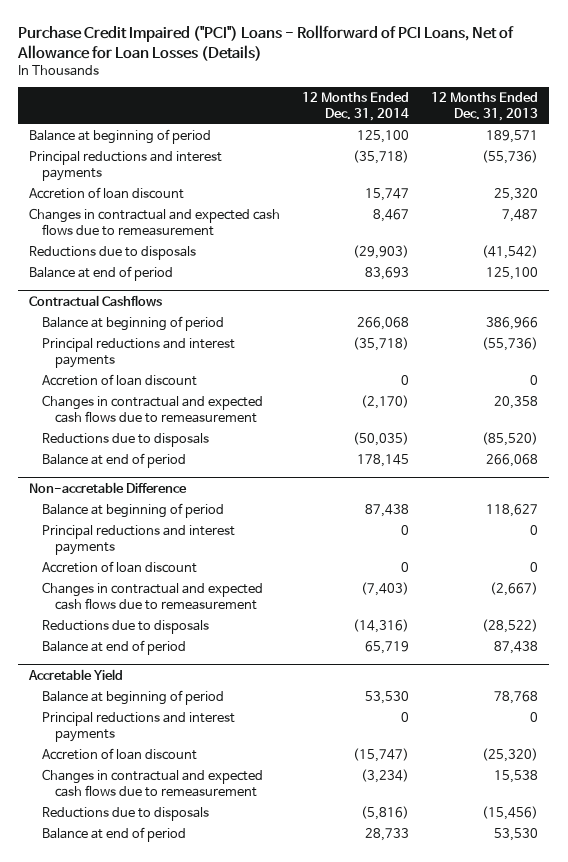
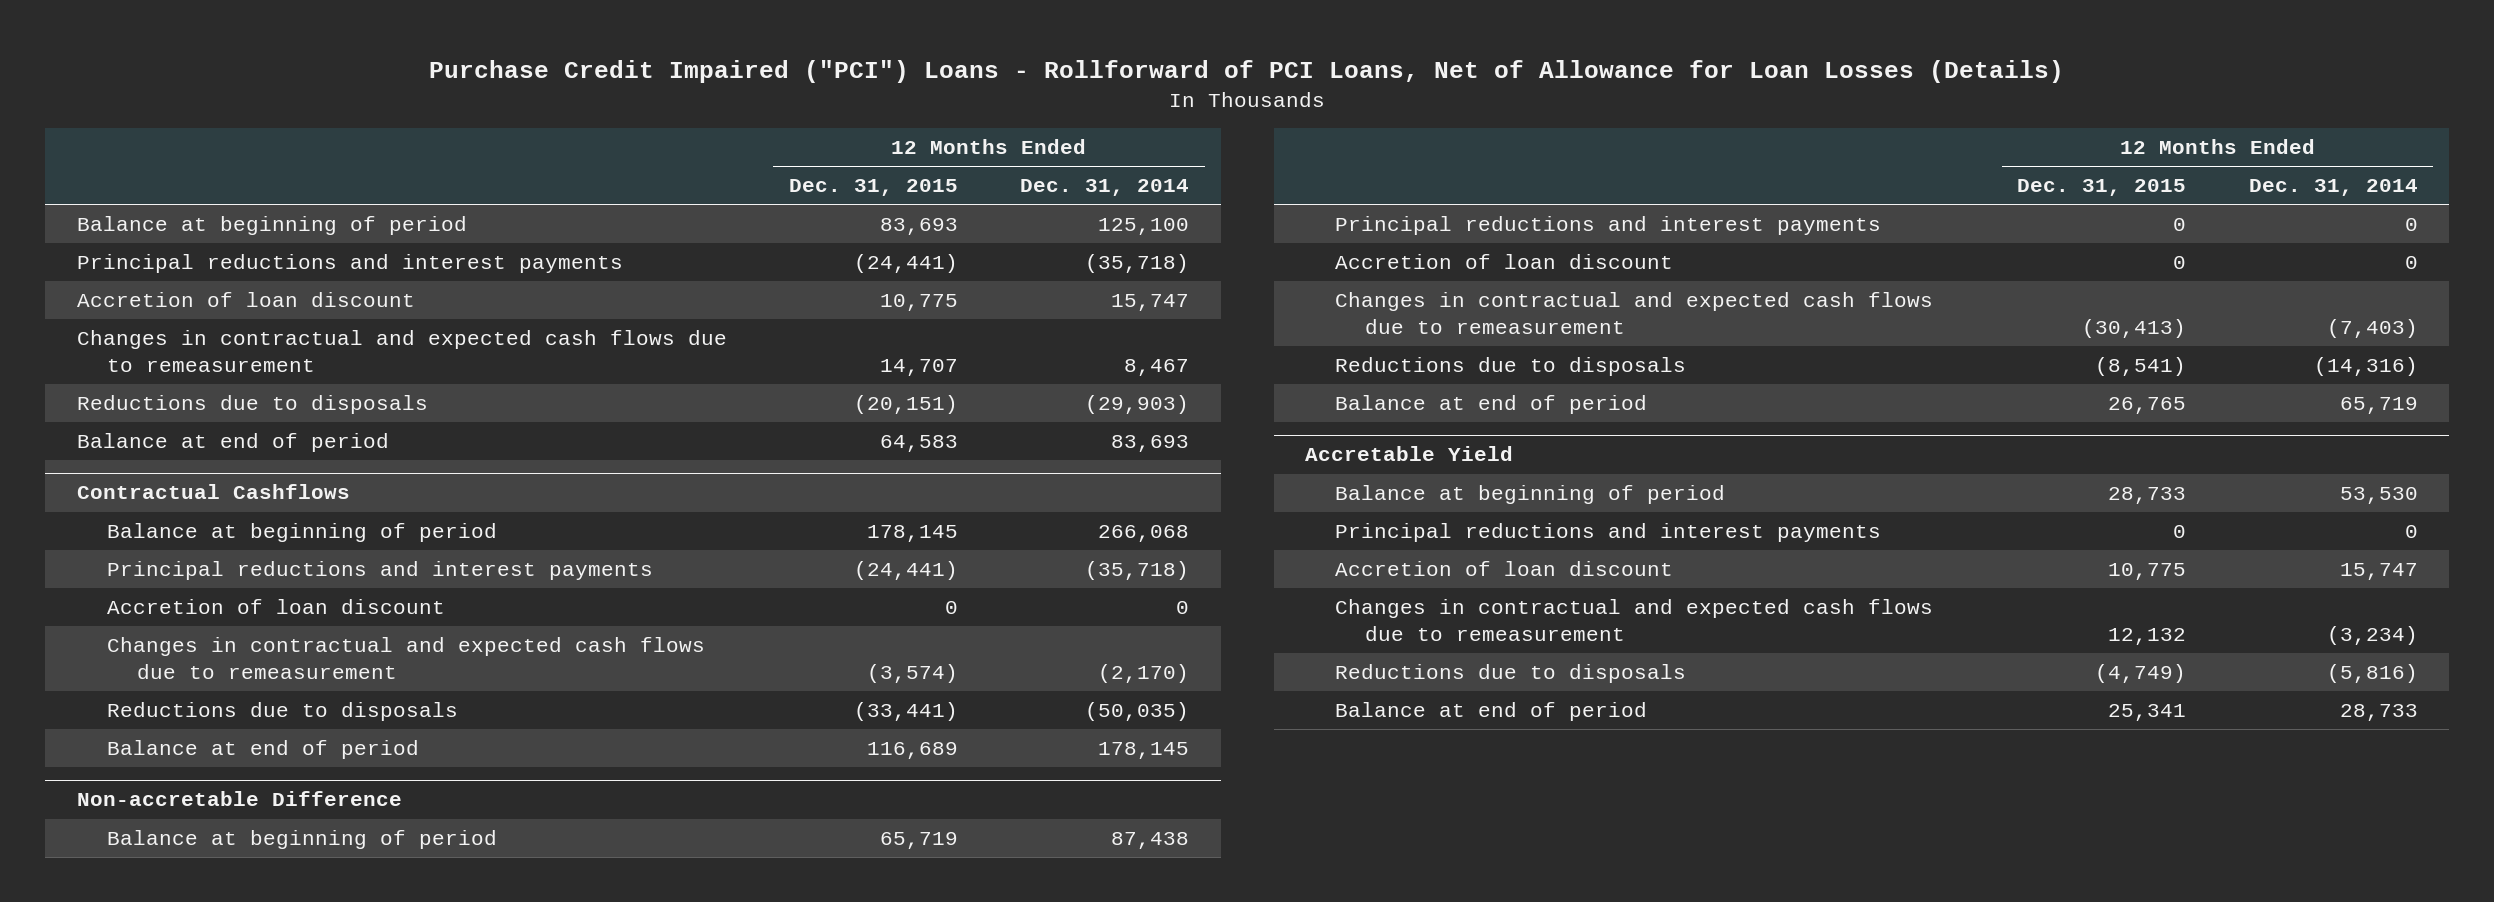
[431,92,539,121] 12 Months Ended Dec. 31, 2013 -> none
none -> [788,179,958,197] Dec. 31, 2015
[353,748,410,763] (15,747) -> [2339,563,2418,581] 15,747

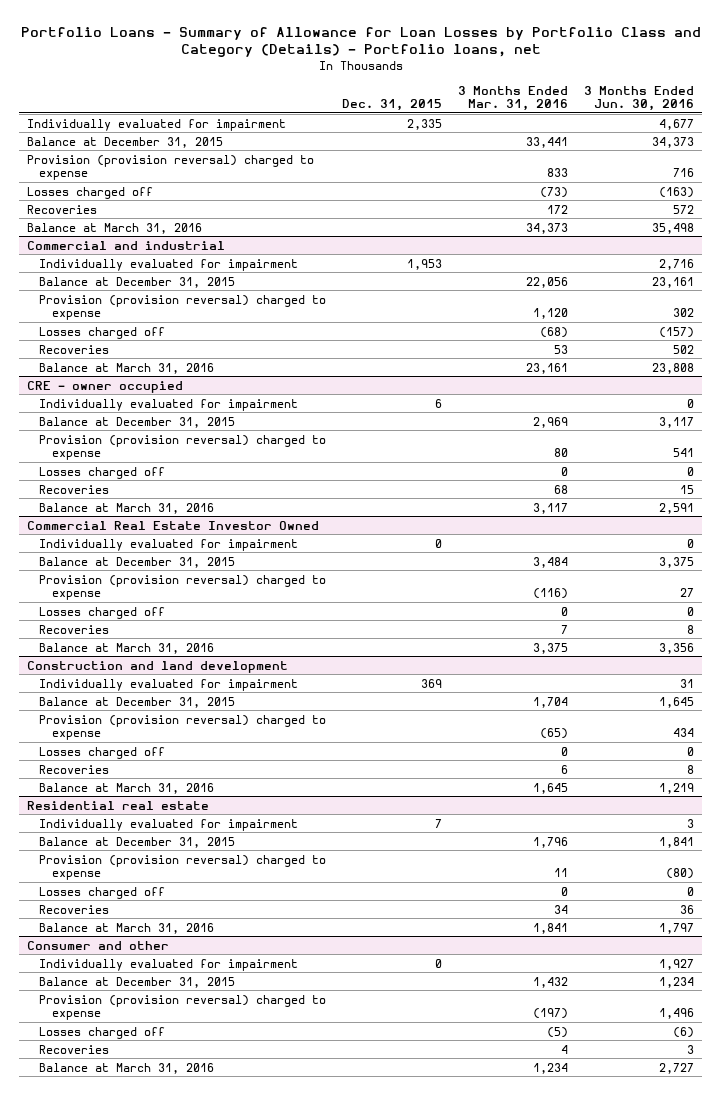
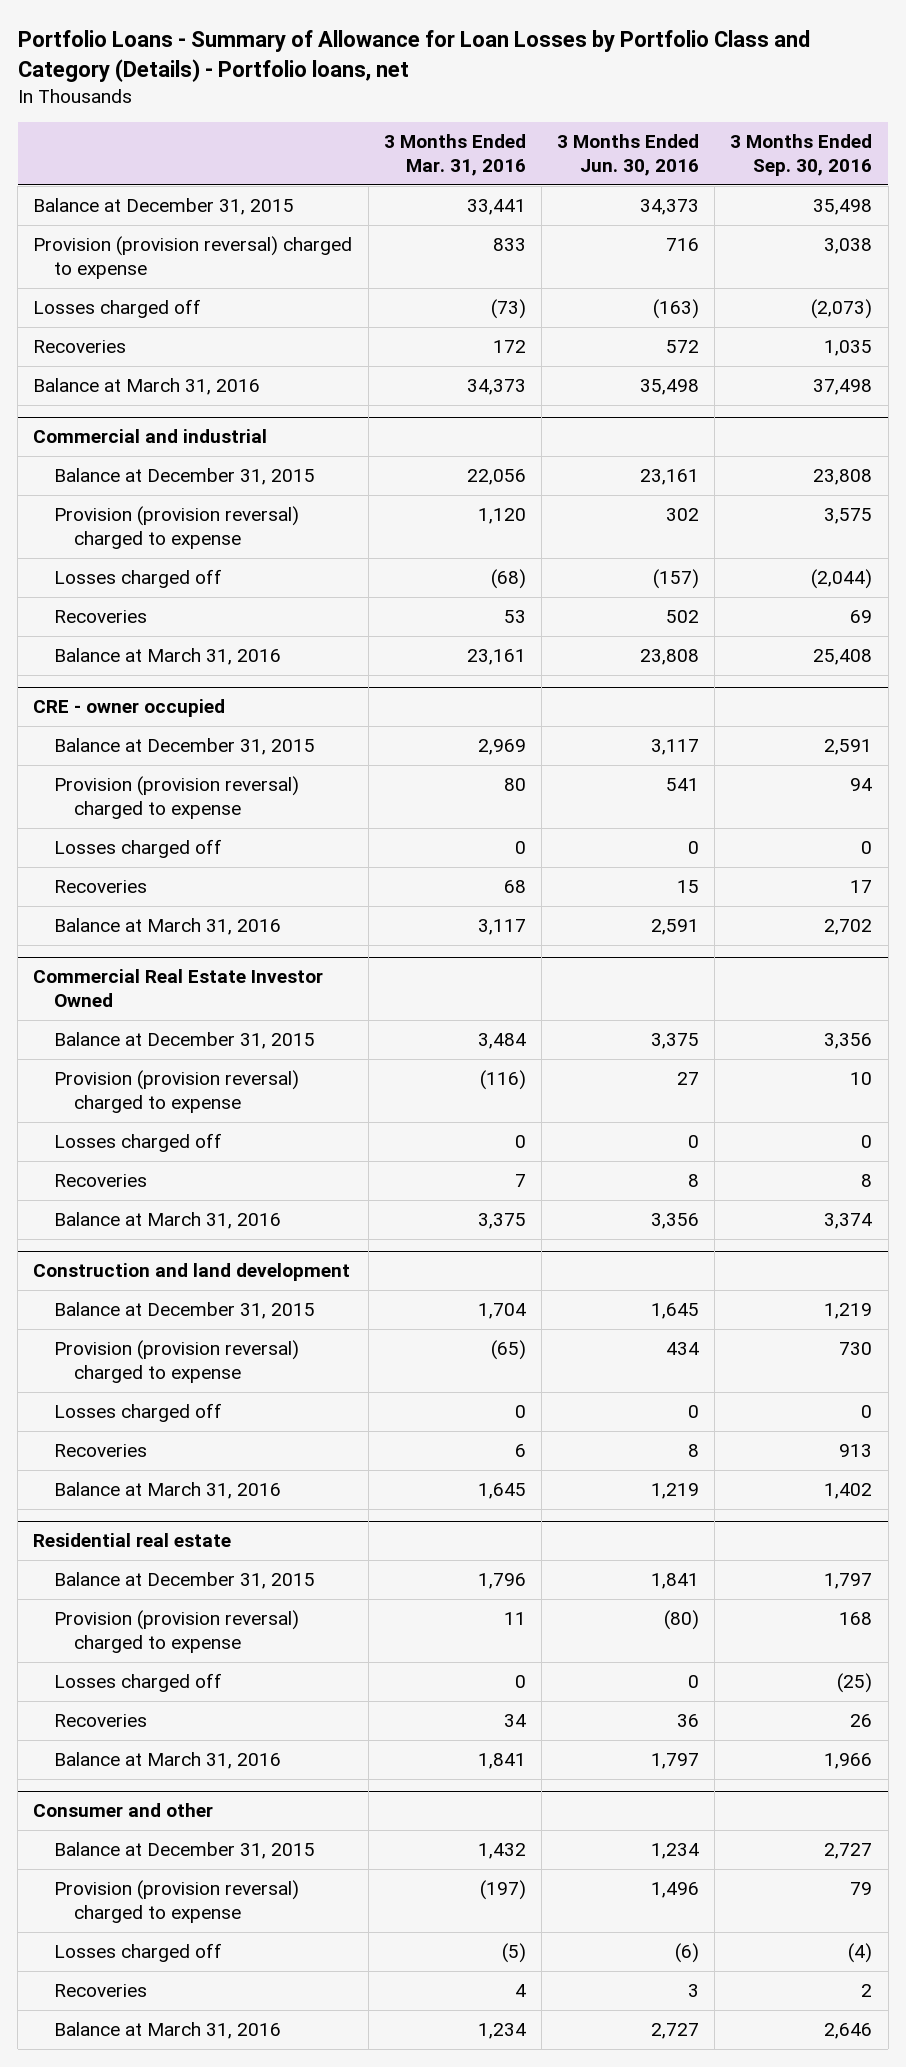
[342,99,443,112] Dec. 31, 2015 -> none
none -> [730,134,873,177] 3 Months Ended Sep. 30, 2016
[27,118,287,131] Individually evaluated for impairment -> none
[39,258,299,271] Individually evaluated for impairment -> none
[39,398,299,411] Individually evaluated for impairment -> none
[39,538,299,551] Individually evaluated for impairment -> none
[39,678,299,691] Individually evaluated for impairment -> none
[39,818,299,831] Individually evaluated for impairment -> none
[39,958,299,971] Individually evaluated for impairment -> none

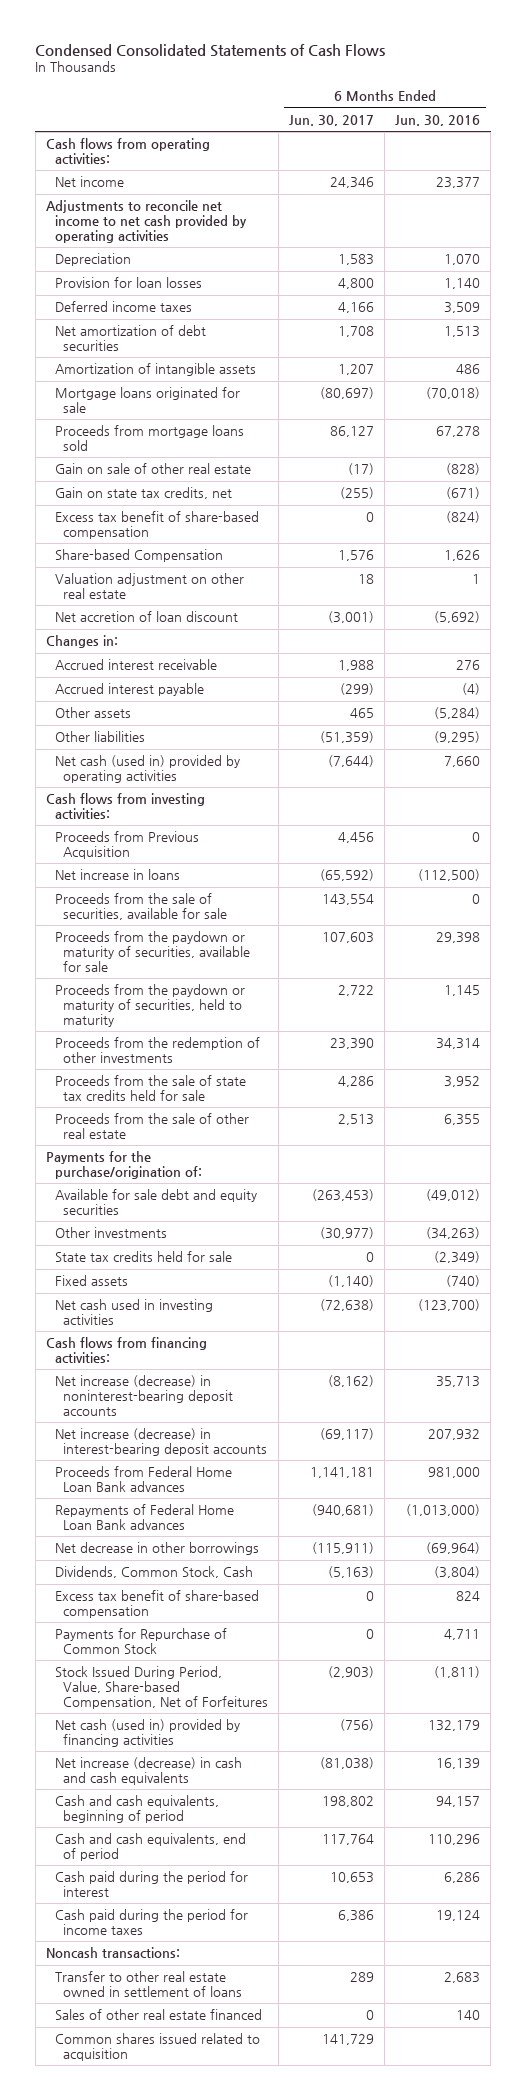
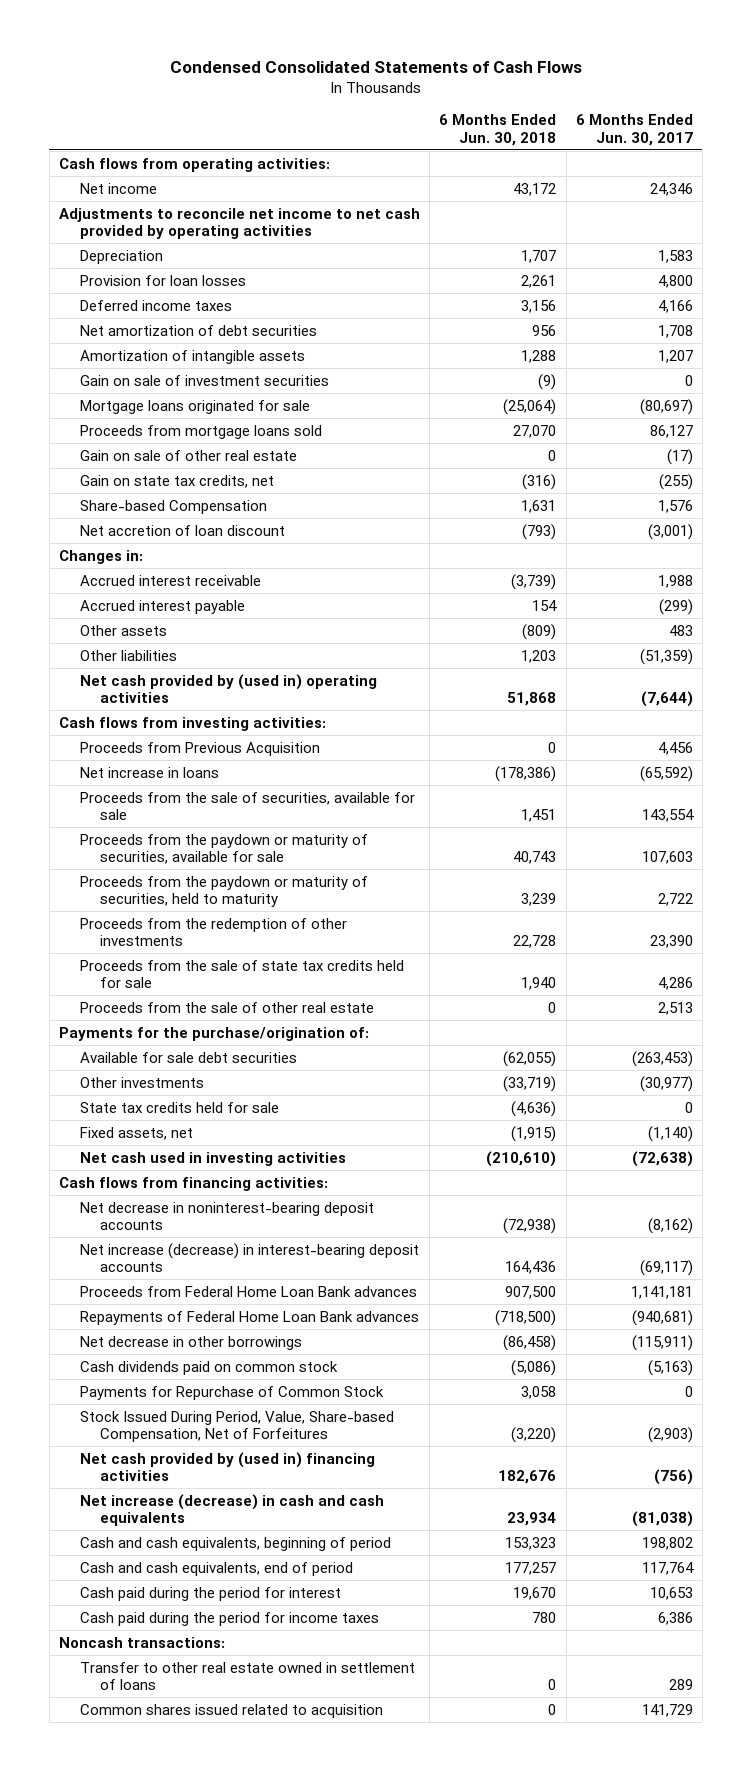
[395,114,481,126] Jun. 30, 2016 -> none
none -> [439,114,557,146] 6 Months Ended Jun. 30, 2018
none -> [79,374,329,386] Gain on sale of investment securities
[54,511,259,539] Excess tax benefit of share-based compensation -> none
[54,573,244,599] Valuation adjustment on other real estate -> none
[350,708,375,719] 465 -> [668,624,693,636] 483
[54,755,240,783] Net cash (used in) provided by operating activities -> [79,673,377,704] Net cash provided by (used in) operating activities
[54,1189,257,1215] Available for sale debt and equity securities -> [79,1051,297,1063] Available for sale debt securities
[54,1275,128,1287] Fixed assets -> [79,1126,193,1140] Fixed assets, net
[54,1375,234,1416] Net increase (decrease) in noninterest-bearing deposit accounts -> [79,1201,374,1231] Net decrease in noninterest-bearing deposit accounts
[54,1590,259,1618] Excess tax benefit of share-based compensation -> none
[54,1566,253,1579] Dividends, Common Stock, Cash -> [79,1360,338,1375] Cash dividends paid on common stock
[54,1719,240,1747] Net cash (used in) provided by financing activities -> [79,1451,375,1482] Net cash provided by (used in) financing activities
[54,2009,262,2021] Sales of other real estate financed -> none

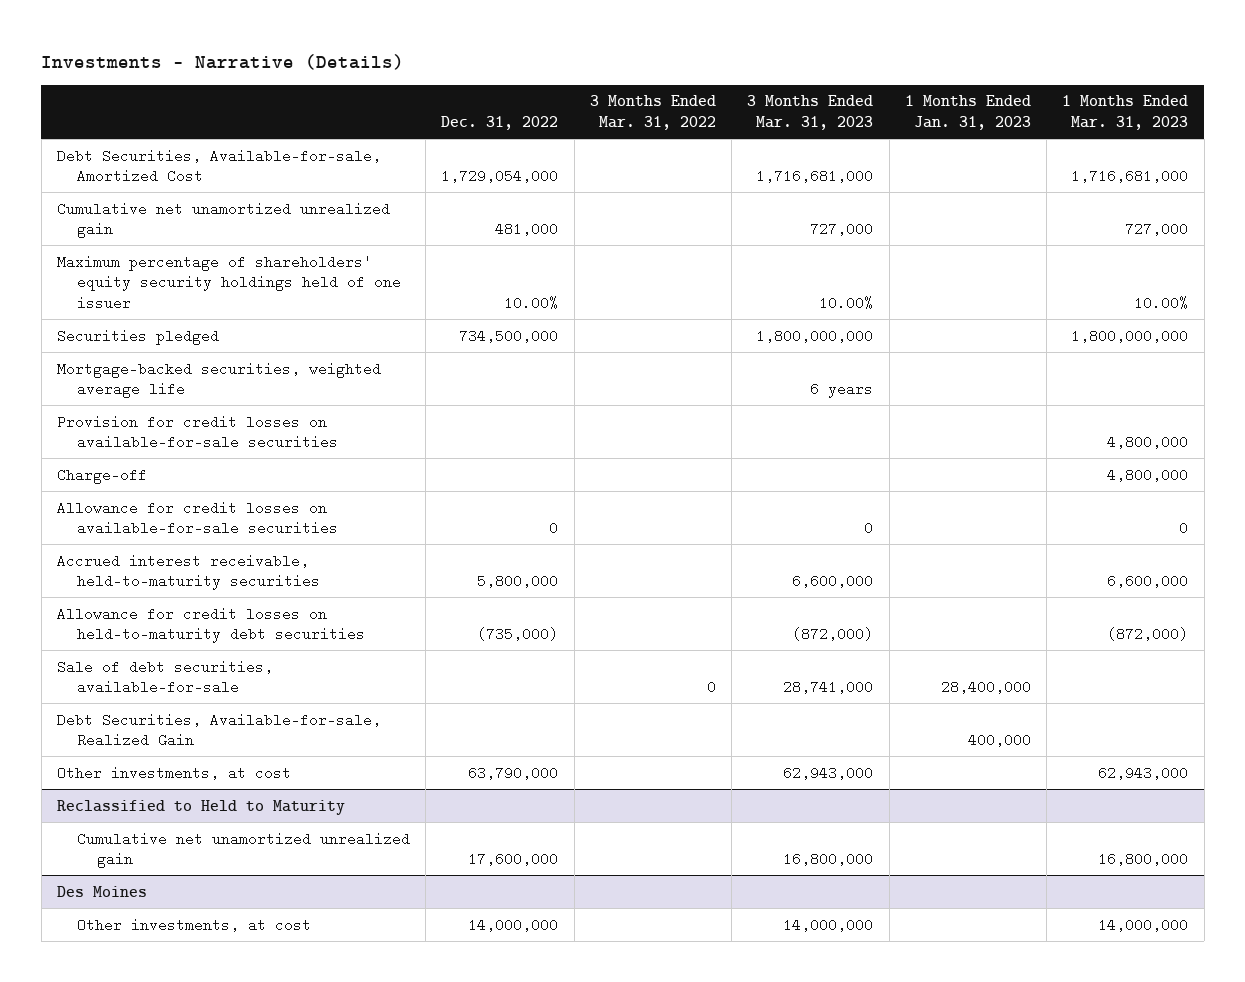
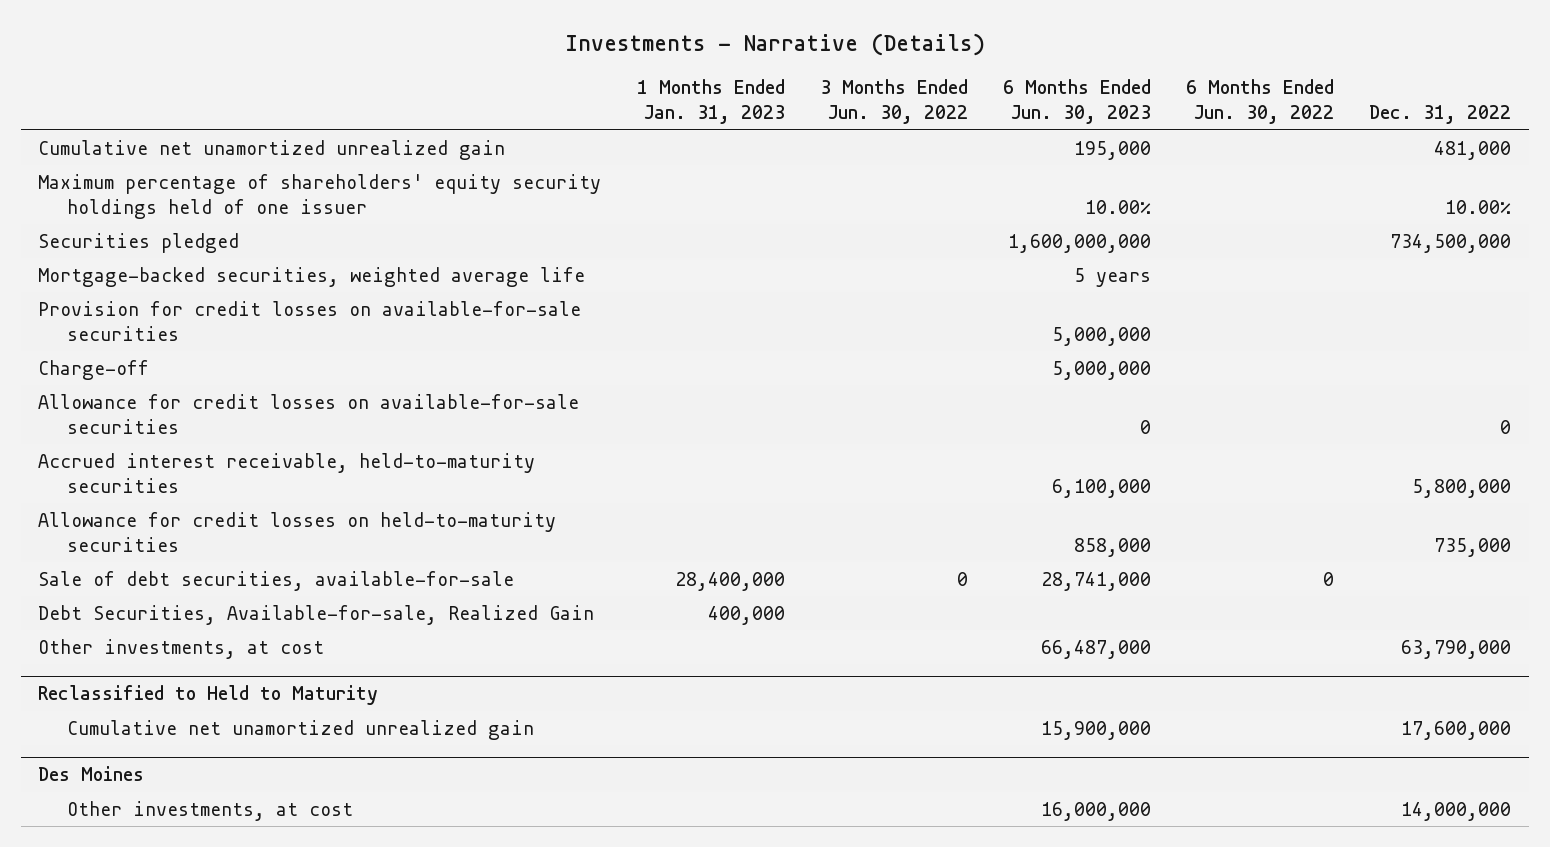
[589,95,716,130] 3 Months Ended Mar. 31, 2022 -> none
[747,95,874,130] 3 Months Ended Mar. 31, 2023 -> none
[1062,95,1189,130] 1 Months Ended Mar. 31, 2023 -> none
none -> [819,79,968,125] 3 Months Ended Jun. 30, 2022
none -> [1003,79,1152,125] 6 Months Ended Jun. 30, 2023
none -> [1186,79,1335,125] 6 Months Ended Jun. 30, 2022
[57,148,382,184] Debt Securities, Available-for-sale, Amortized Cost -> none
[57,606,365,644] Allowance for credit losses on held-to-maturity debt securities -> [38,511,557,552] Allowance for credit losses on held-to-maturity securities
[477,627,559,642] (735,000) -> [1434,537,1512,557] 735,000

